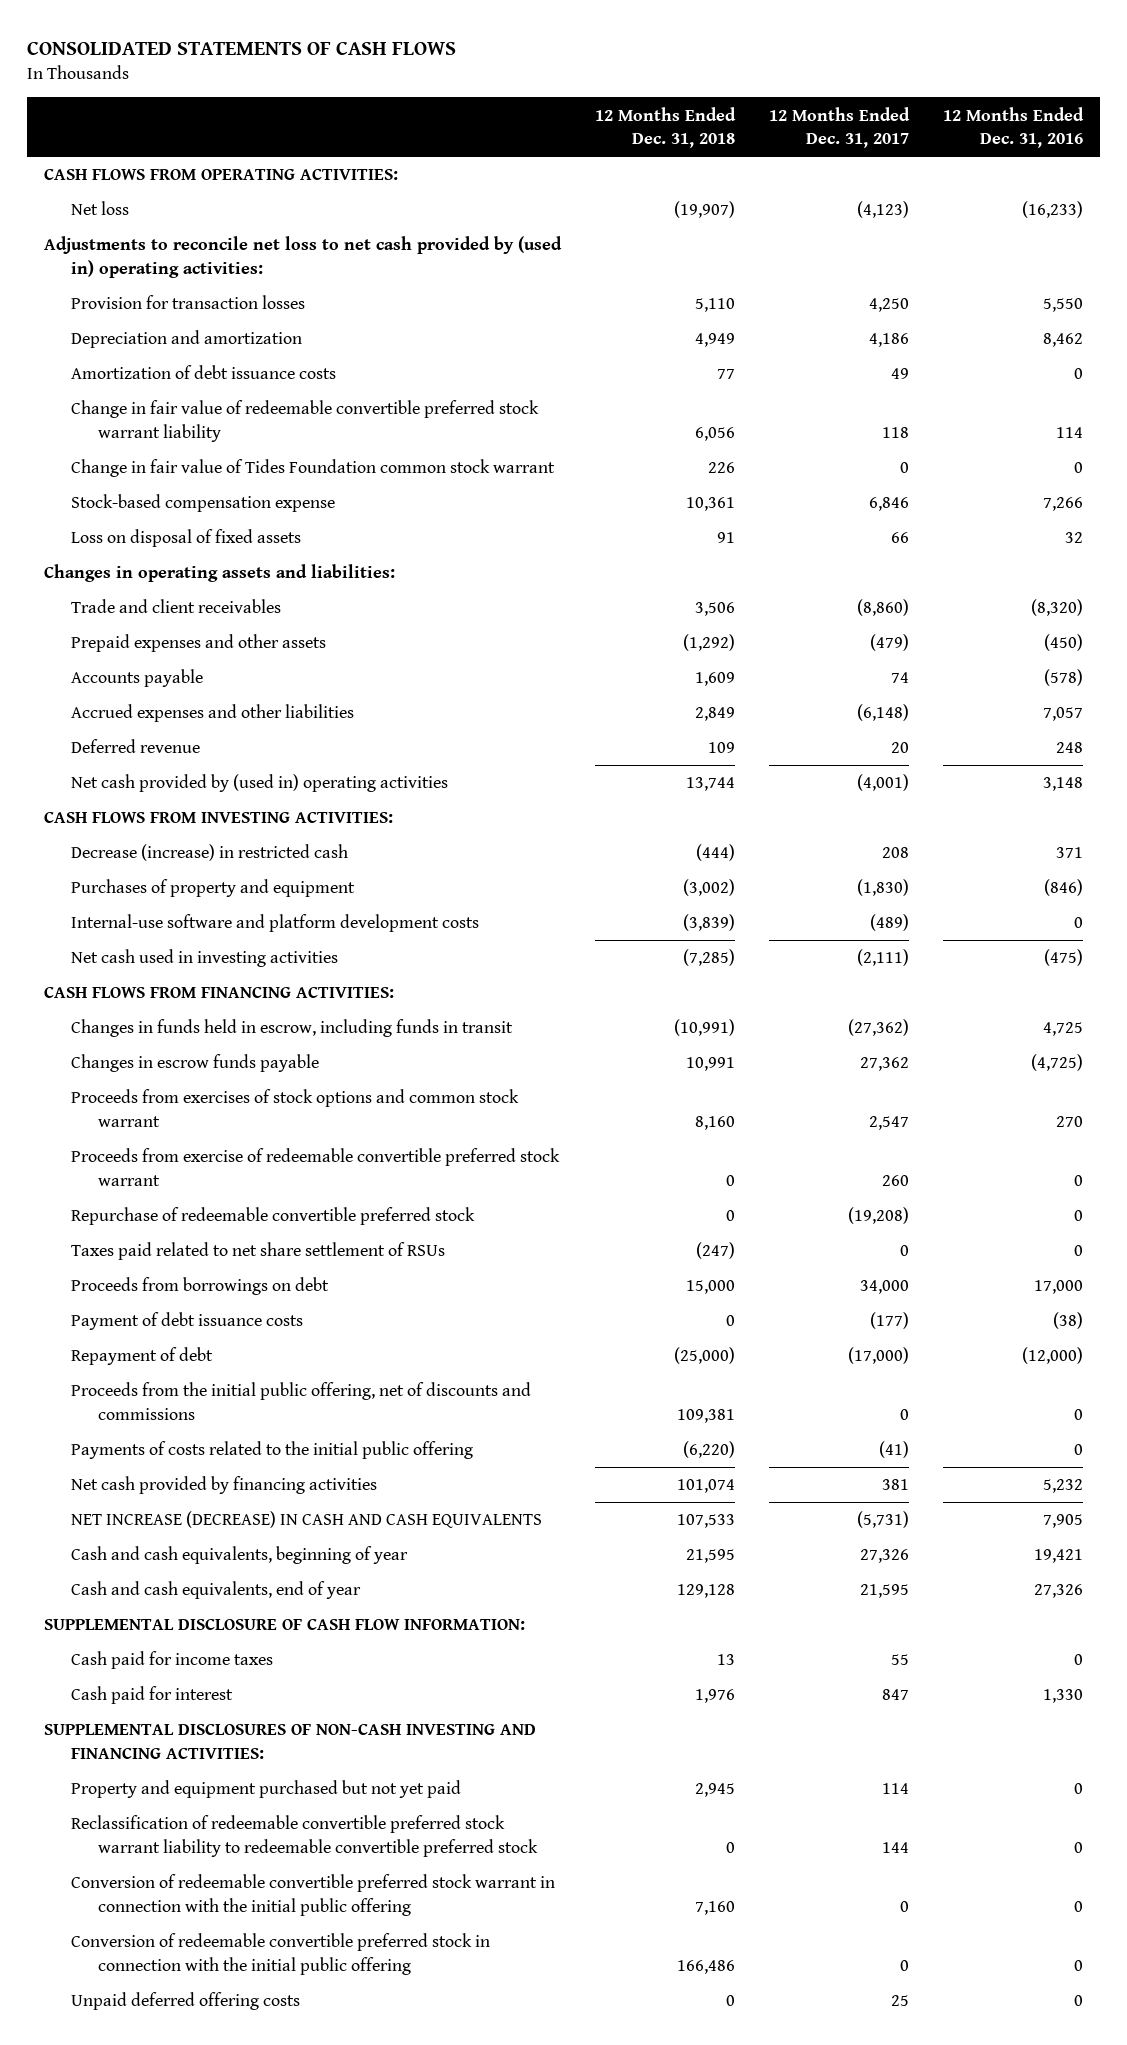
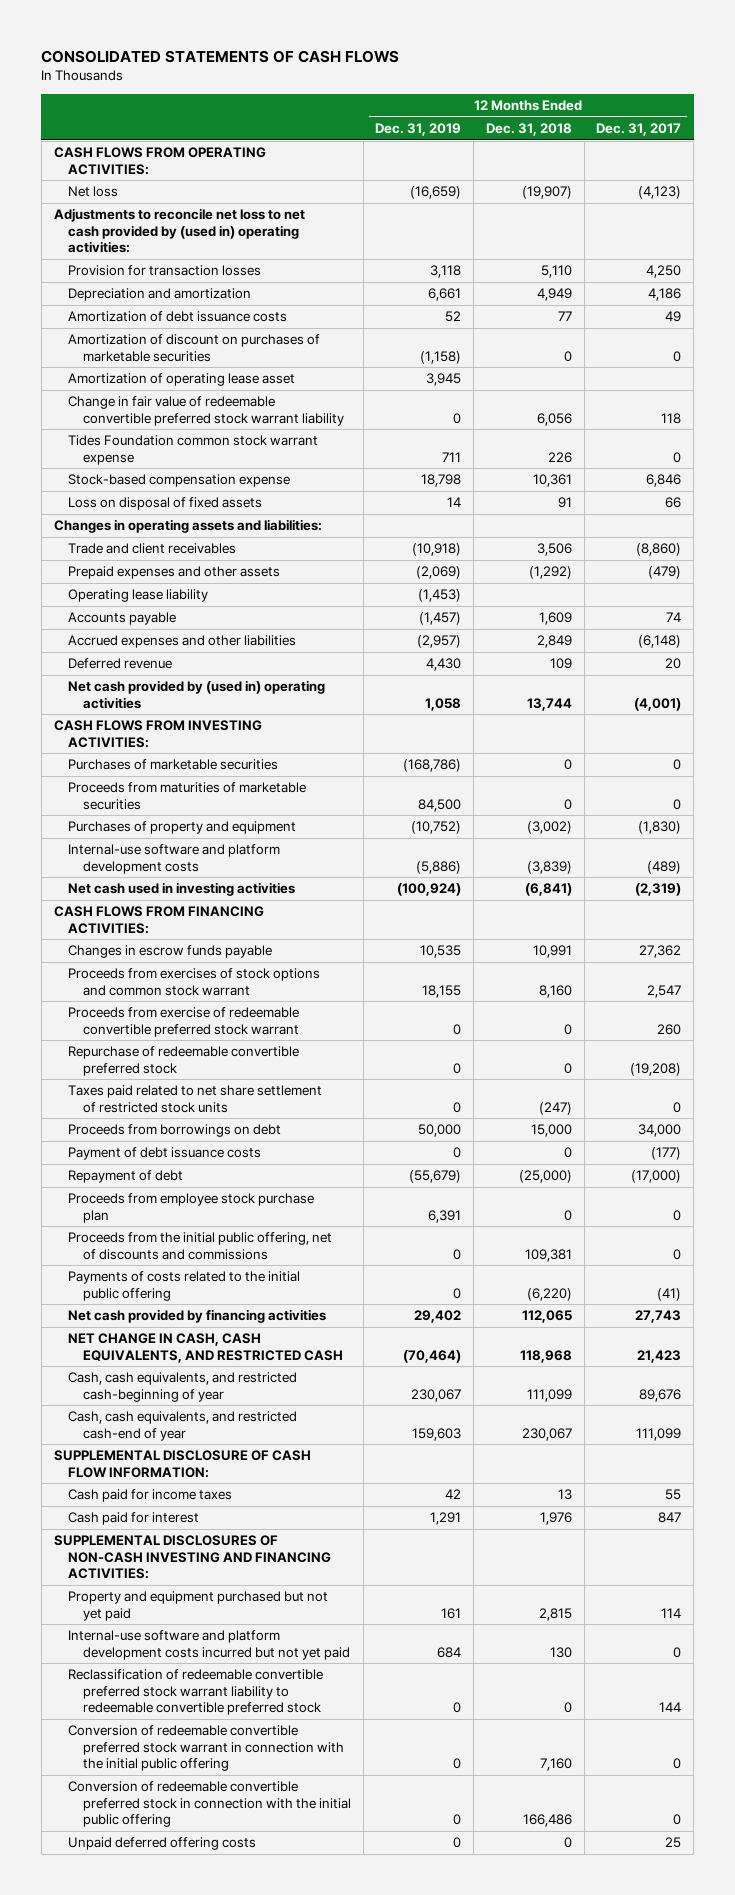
[943,106,1085,149] 12 Months Ended Dec. 31, 2016 -> none
none -> [375,123,462,137] Dec. 31, 2019
none -> [68,334,321,362] Amortization of discount on purchases of marketable securities
none -> [68,373,296,387] Amortization of operating lease asset
[70,459,555,478] Change in fair value of Tides Foundation common stock warrant -> [68,435,319,465] Tides Foundation common stock warrant expense
none -> [68,589,209,603] Operating lease liability
[70,844,348,862] Decrease (increase) in restricted cash -> none
none -> [68,759,279,771] Purchases of marketable securities
none -> [68,782,307,810] Proceeds from maturities of marketable securities
[682,949,735,967] (7,285) -> [524,883,572,897] (6,841)
[857,949,910,967] (2,111) -> [635,883,682,897] (2,319)
[70,1019,513,1038] Changes in funds held in escrow, including funds in transit -> none
[70,1242,445,1261] Taxes paid related to net share settlement of RSUs -> [68,1085,323,1113] Taxes paid related to net share settlement of restricted stock units
none -> [68,1193,315,1223] Proceeds from employee stock purchase plan
[676,1479,735,1494] 101,074 -> [521,1310,572,1324] 112,065
[882,1479,910,1491] 381 -> [635,1310,682,1324] 27,743
[70,1511,542,1529] NET INCREASE (DECREASE) IN CASH AND CASH EQUIVALENTS -> [68,1333,343,1363] NET CHANGE IN CASH, CASH EQUIVALENTS, AND RESTRICTED CASH
[676,1514,735,1529] 107,533 -> [519,1349,572,1363] 118,968
[857,1511,910,1529] (5,731) -> [637,1349,682,1363] 21,423
[70,1546,408,1565] Cash and cash equivalents, beginning of year -> [68,1372,298,1402] Cash, cash equivalents, and restricted cash-beginning of year
[685,1549,735,1564] 21,595 -> [526,1388,572,1402] 111,099
[860,1549,910,1564] 27,326 -> [639,1388,682,1402] 89,676
[70,1581,361,1600] Cash and cash equivalents, end of year -> [68,1411,298,1441] Cash, cash equivalents, and restricted cash-end of year
[676,1584,735,1599] 129,128 -> [521,1427,572,1441] 230,067
[860,1584,910,1599] 21,595 -> [636,1427,682,1441] 111,099
[694,1783,735,1798] 2,945 -> [538,1607,572,1621] 2,815
none -> [68,1630,350,1660] Internal-use software and platform development costs incurred but not yet paid

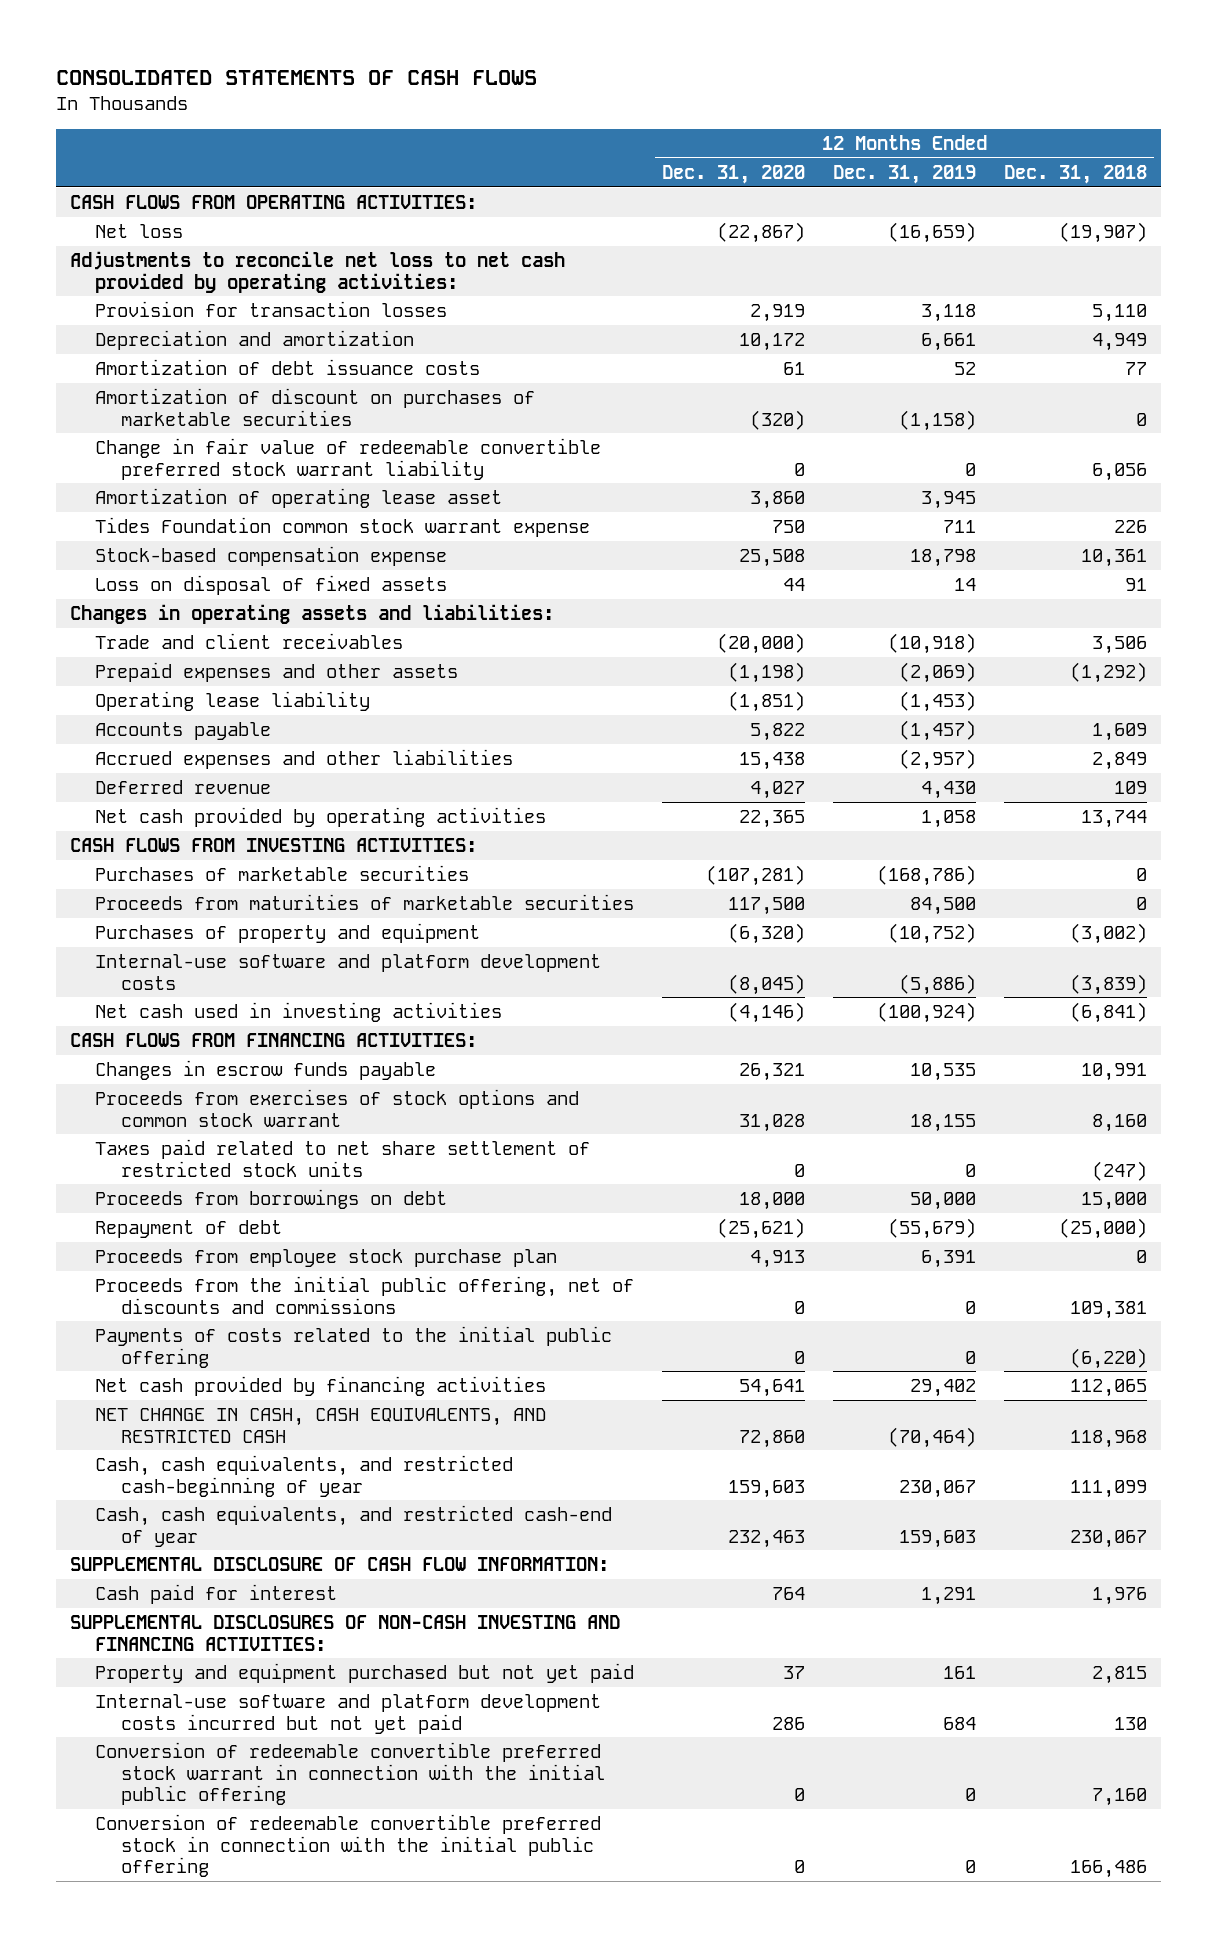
[596,123,682,137] Dec. 31, 2017 -> none
none -> [662,164,806,184] Dec. 31, 2020
[53,208,305,254] Adjustments to reconcile net loss to net cash provided by (used in) operating activities: -> [69,251,565,293] Adjustments to reconcile net loss to net cash provided by operating activities:
[68,373,296,387] Amortization of operating lease asset -> [95,488,503,509] Amortization of operating lease asset
[68,680,326,709] Net cash provided by (used in) operating activities -> [95,807,547,828] Net cash provided by operating activities
[68,1007,300,1037] Proceeds from exercise of redeemable convertible preferred stock warrant -> none
[68,1046,300,1076] Repurchase of redeemable convertible preferred stock -> none
[68,1147,262,1161] Payment of debt issuance costs -> none
[68,1489,233,1503] Cash paid for income taxes -> none
[68,1669,324,1716] Reclassification of redeemable convertible preferred stock warrant liability to redeemable convertible preferred stock -> none
[68,1837,257,1851] Unpaid deferred offering costs -> none

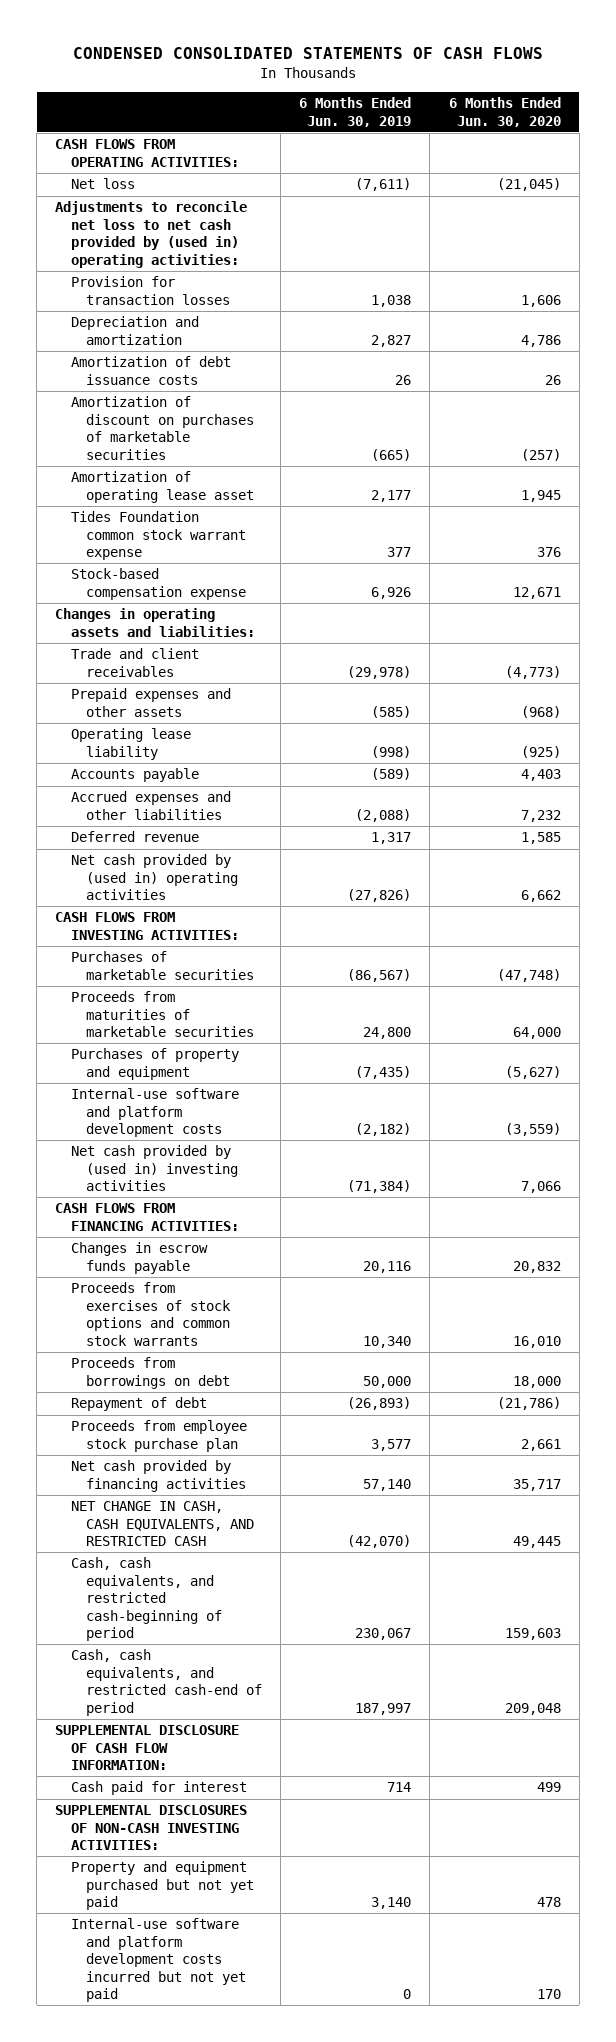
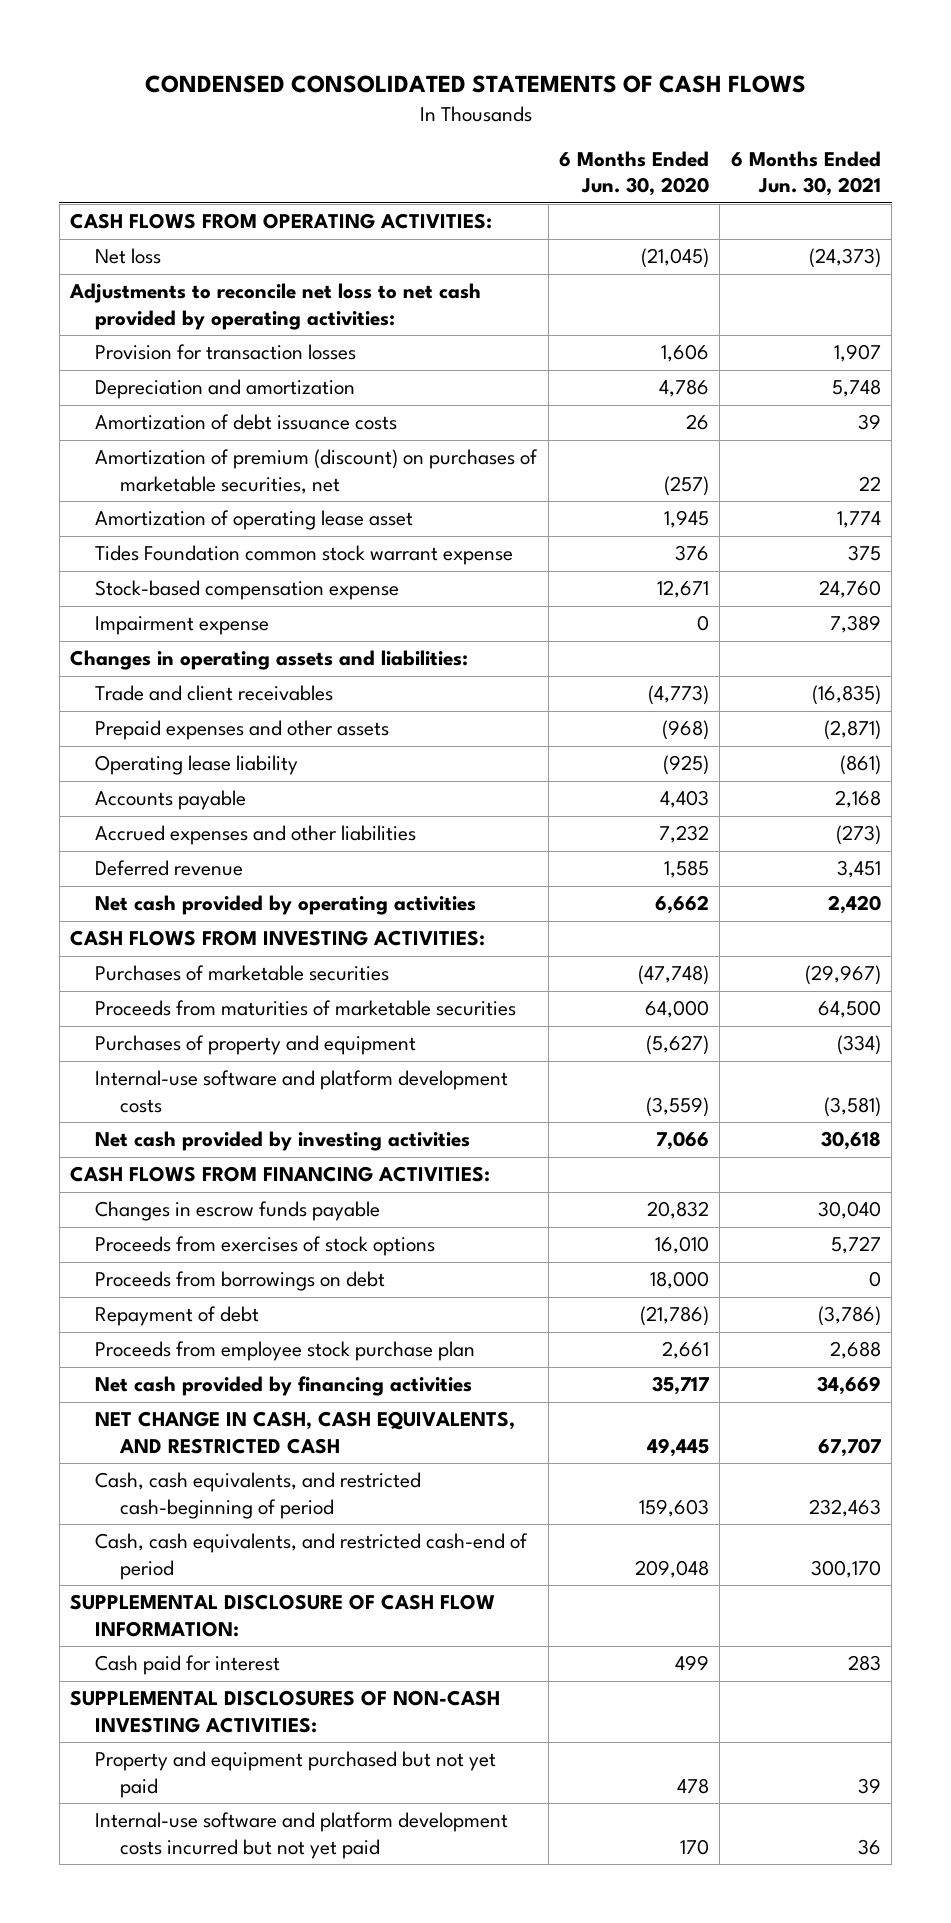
[299,97,412,127] 6 Months Ended Jun. 30, 2019 -> none
none -> [730,151,881,197] 6 Months Ended Jun. 30, 2021
[55,201,248,268] Adjustments to reconcile net loss to net cash provided by (used in) operating activities: -> [69,283,482,330] Adjustments to reconcile net loss to net cash provided by operating activities:
[70,396,255,460] Amortization of discount on purchases of marketable securities -> [95,449,539,494] Amortization of premium (discount) on purchases of marketable securities, net
none -> [95,616,270,636] Impairment expense
[70,854,239,901] Net cash provided by (used in) operating activities -> [95,895,477,916] Net cash provided by operating activities
[70,1145,239,1192] Net cash provided by (used in) investing activities -> [95,1131,471,1152] Net cash provided by investing activities
[70,1282,232,1346] Proceeds from exercises of stock options and common stock warrants -> [95,1236,436,1257] Proceeds from exercises of stock options

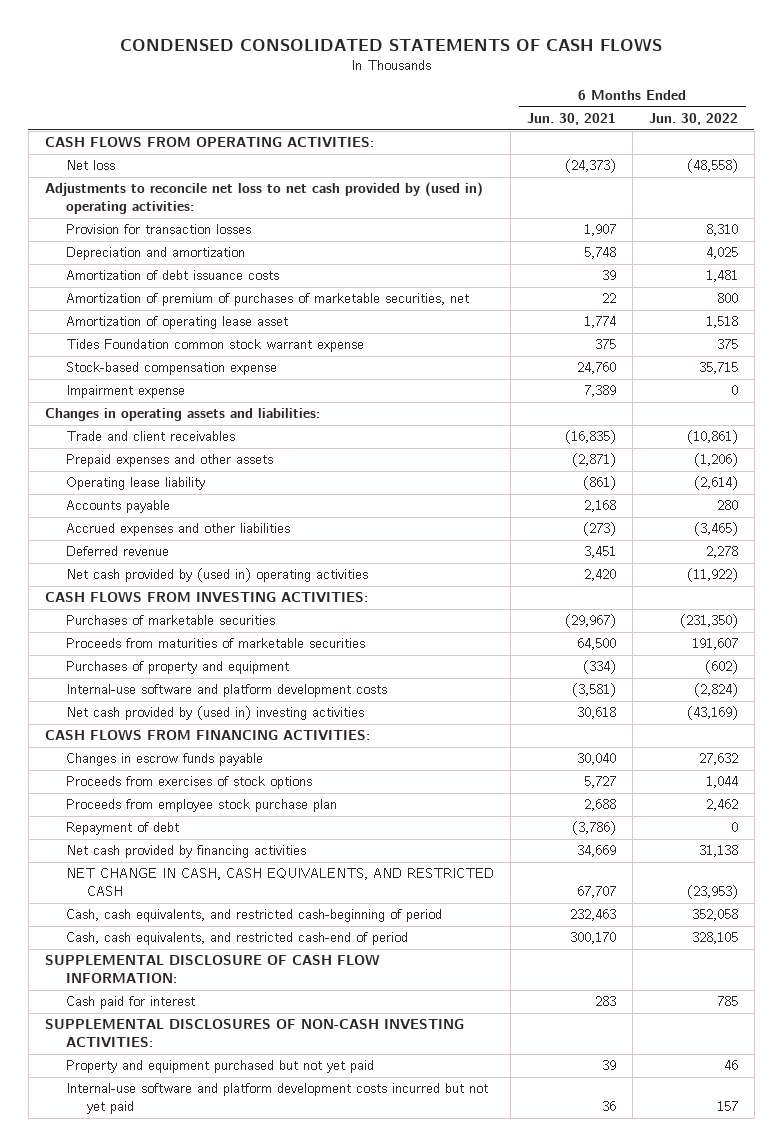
[559,151,710,197] 6 Months Ended Jun. 30, 2020 -> none
none -> [648,113,738,126] Jun. 30, 2022
[69,283,482,330] Adjustments to reconcile net loss to net cash provided by operating activities: -> [44,182,483,215] Adjustments to reconcile net loss to net cash provided by (used in) operating activities:
[95,449,539,494] Amortization of premium (discount) on purchases of marketable securities, net -> [65,293,469,307] Amortization of premium of purchases of marketable securities, net
[95,895,477,916] Net cash provided by operating activities -> [65,568,368,583] Net cash provided by (used in) operating activities
[95,1131,471,1152] Net cash provided by investing activities -> [65,706,364,721] Net cash provided by (used in) investing activities
[95,1271,386,1292] Proceeds from borrowings on debt -> none
[95,1306,260,1327] Repayment of debt -> [65,822,179,836] Repayment of debt

